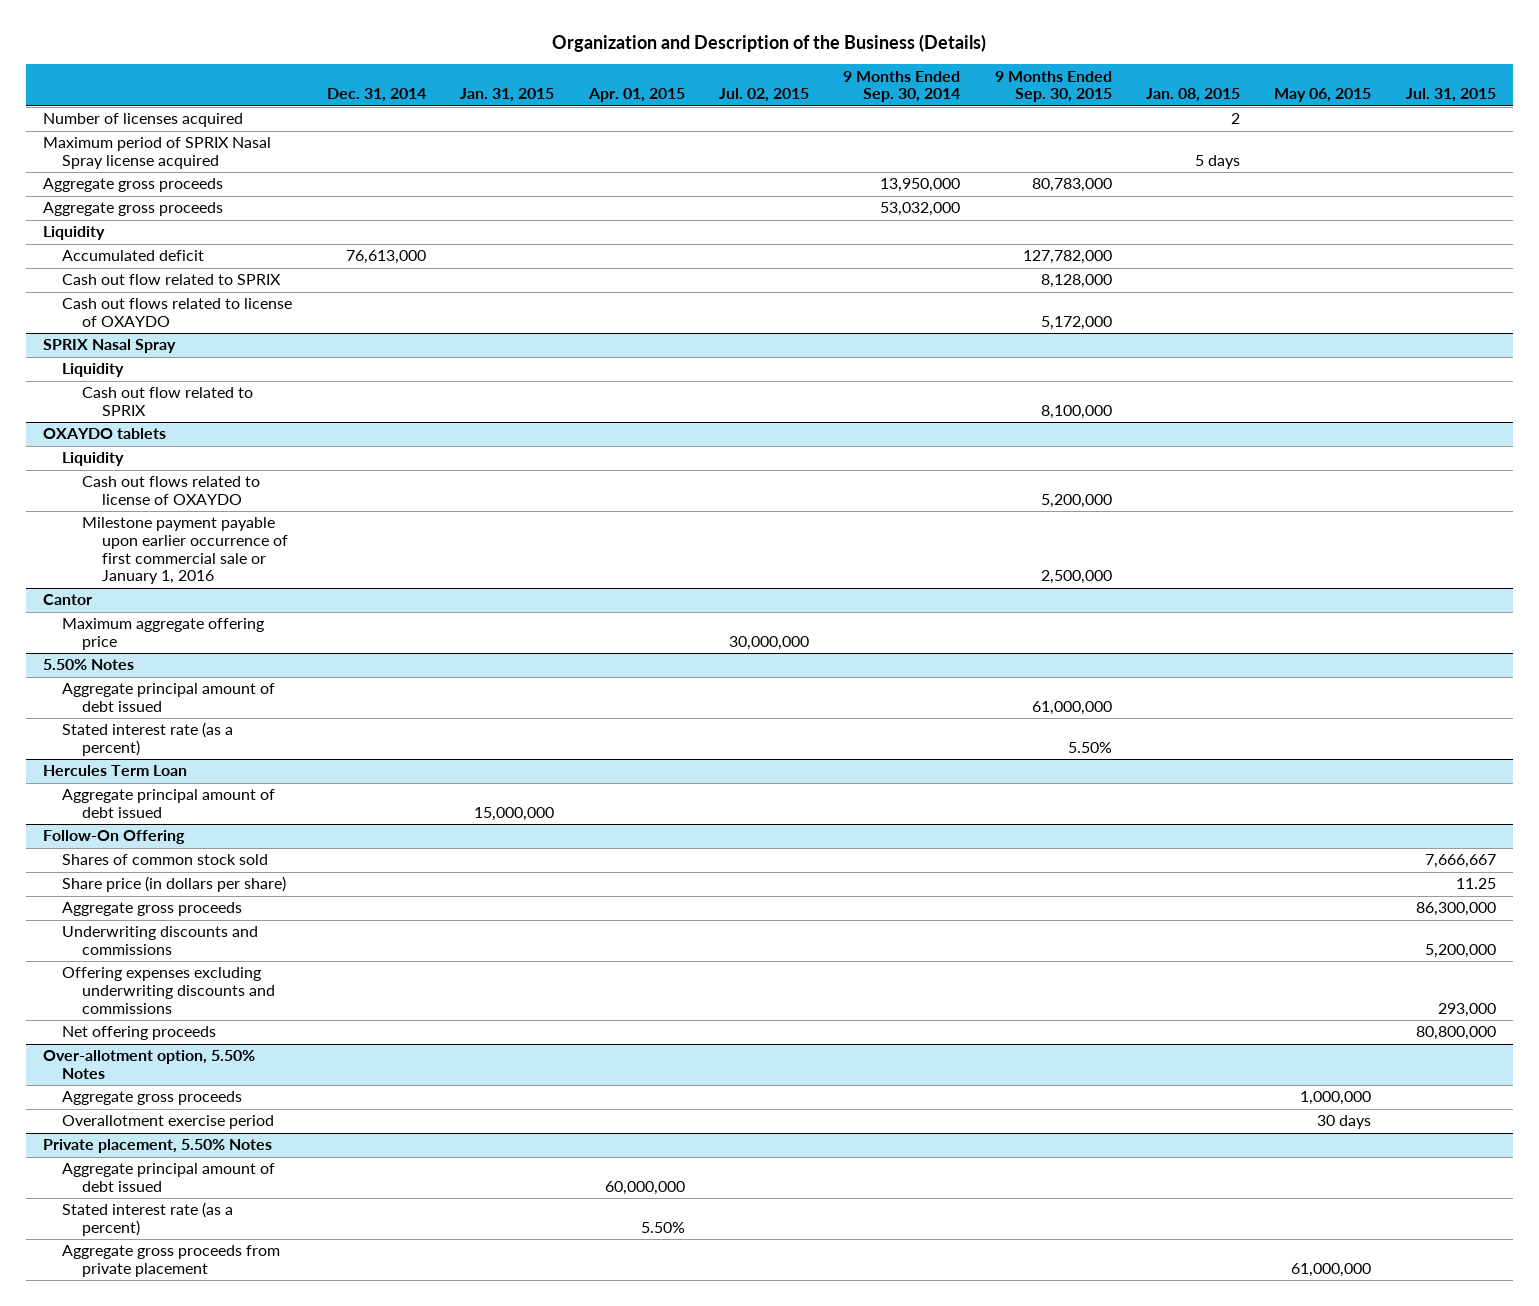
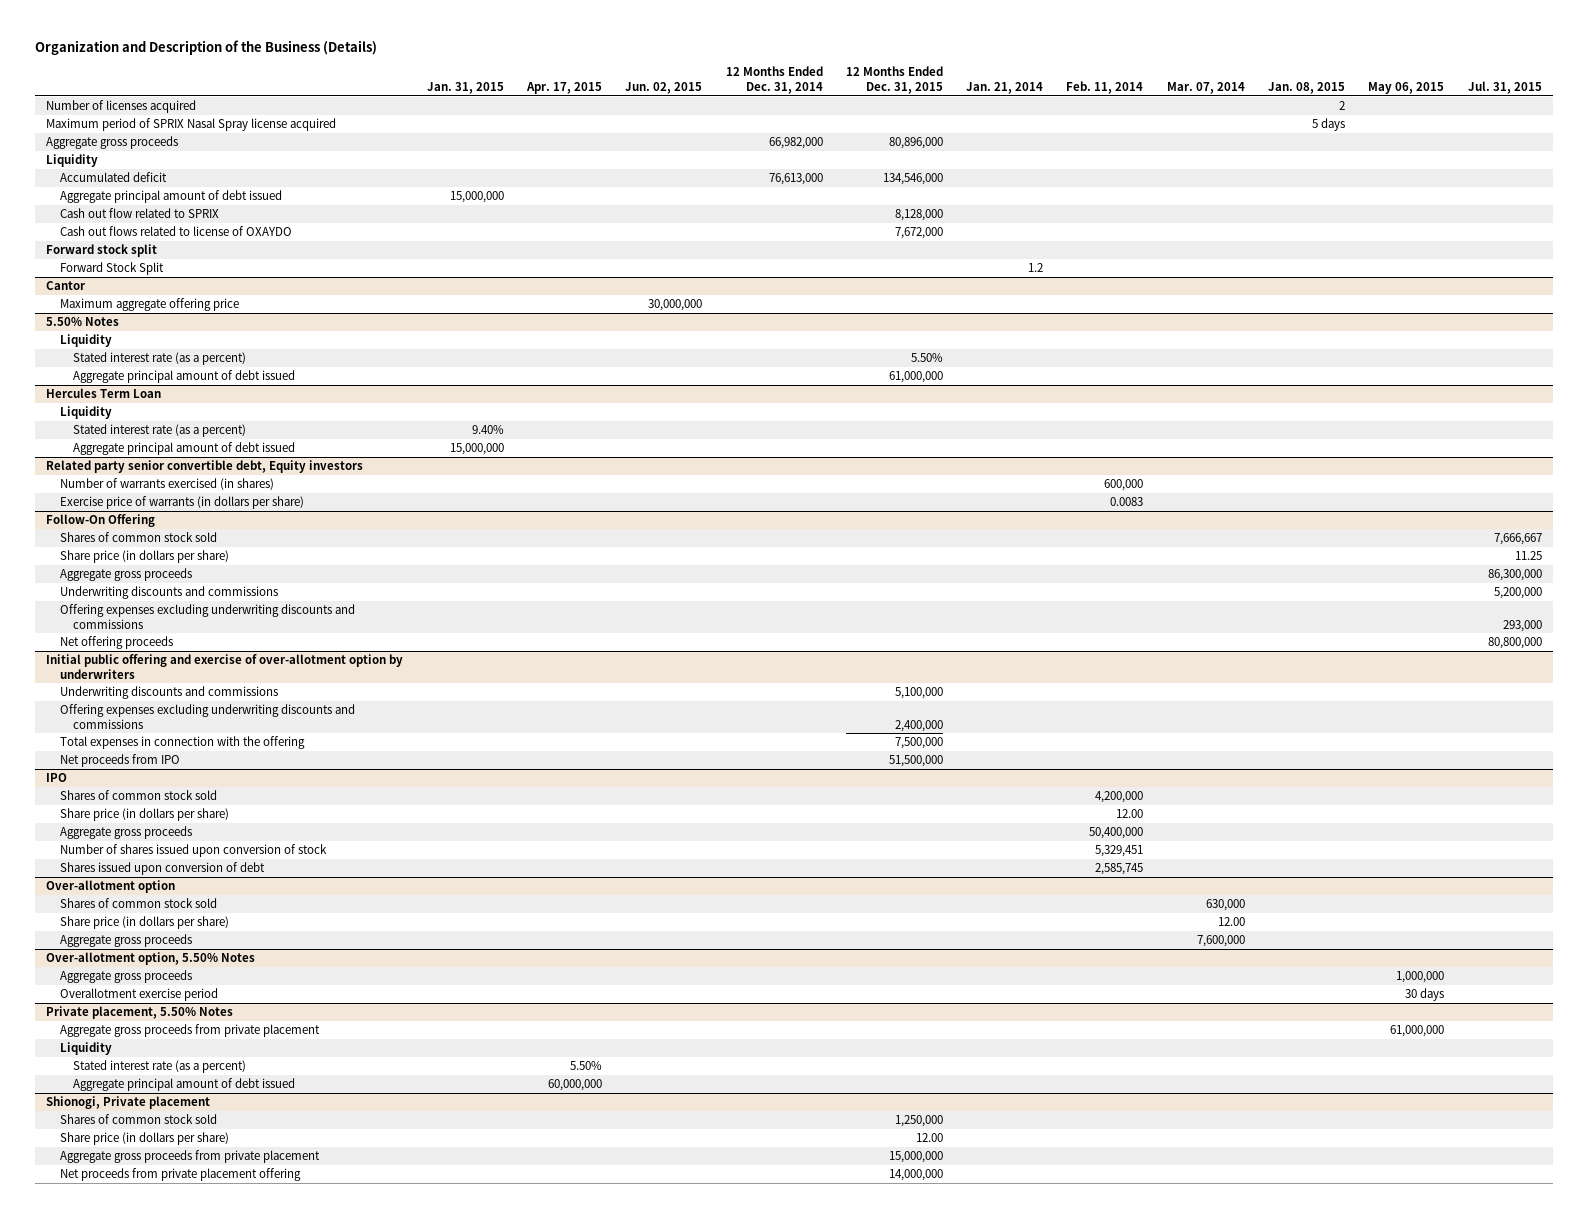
[326,88,426,103] Dec. 31, 2014 -> none
[587,88,685,103] Apr. 01, 2015 -> none
[718,88,809,103] Jul. 02, 2015 -> none
[843,70,961,103] 9 Months Ended Sep. 30, 2014 -> none
[994,70,1112,103] 9 Months Ended Sep. 30, 2015 -> none
none -> [525,82,602,95] Apr. 17, 2015
none -> [625,82,703,95] Jun. 02, 2015
none -> [725,66,823,95] 12 Months Ended Dec. 31, 2014
none -> [845,66,943,95] 12 Months Ended Dec. 31, 2015
none -> [966,82,1044,95] Jan. 21, 2014
none -> [1066,81,1144,95] Feb. 11, 2014
none -> [1166,82,1245,95] Mar. 07, 2014
[42,202,223,217] Aggregate gross proceeds -> none
none -> [59,189,282,203] Aggregate principal amount of debt issued
[42,339,176,354] SPRIX Nasal Spray -> none
[62,363,125,378] Liquidity -> none
[82,387,254,416] Cash out flow related to SPRIX -> none
[42,428,166,440] OXAYDO tablets -> none
[62,452,125,467] Liquidity -> none
[82,476,261,505] Cash out flows related to license of OXAYDO -> none
[82,517,288,585] Milestone payment payable upon earlier occurrence of first commercial sale or January 1, 2016 -> none
none -> [46,243,158,257] Forward stock split
none -> [59,261,164,275] Forward Stock Split
none -> [59,333,112,347] Liquidity
[62,683,276,712] Aggregate principal amount of debt issued -> [73,369,296,383] Aggregate principal amount of debt issued
none -> [59,405,112,419] Liquidity
none -> [73,423,247,437] Stated interest rate (as a percent)
none -> [46,459,364,473] Related party senior convertible debt, Equity investors
none -> [59,477,274,490] Number of warrants exercised (in shares)
none -> [59,495,304,509] Exercise price of warrants (in dollars per share)
none -> [46,653,404,679] Initial public offering and exercise of over-allotment option by underwriters
none -> [59,685,278,699] Underwriting discounts and commissions
none -> [59,703,355,729] Offering expenses excluding underwriting discounts and commissions
none -> [59,735,305,749] Total expenses in connection with the offering
none -> [59,753,180,767] Net proceeds from IPO
none -> [46,772,68,782] IPO
none -> [59,789,217,800] Shares of common stock sold
none -> [59,807,229,821] Share price (in dollars per share)
none -> [59,825,192,839] Aggregate gross proceeds
none -> [59,843,327,857] Number of shares issued upon conversion of stock
none -> [59,861,265,875] Shares issued upon conversion of debt
none -> [46,879,176,893] Over-allotment option
none -> [59,897,217,908] Shares of common stock sold
none -> [59,915,229,929] Share price (in dollars per share)
none -> [59,933,192,947] Aggregate gross proceeds
none -> [59,1041,112,1055] Liquidity
[62,1202,234,1236] Stated interest rate (as a percent) -> [73,1059,247,1073] Stated interest rate (as a percent)
[62,1163,276,1192] Aggregate principal amount of debt issued -> [73,1077,296,1091] Aggregate principal amount of debt issued
none -> [46,1095,211,1109] Shionogi, Private placement
none -> [59,1113,217,1124] Shares of common stock sold
none -> [59,1131,229,1145] Share price (in dollars per share)
none -> [59,1149,320,1163] Aggregate gross proceeds from private placement
none -> [59,1167,301,1181] Net proceeds from private placement offering

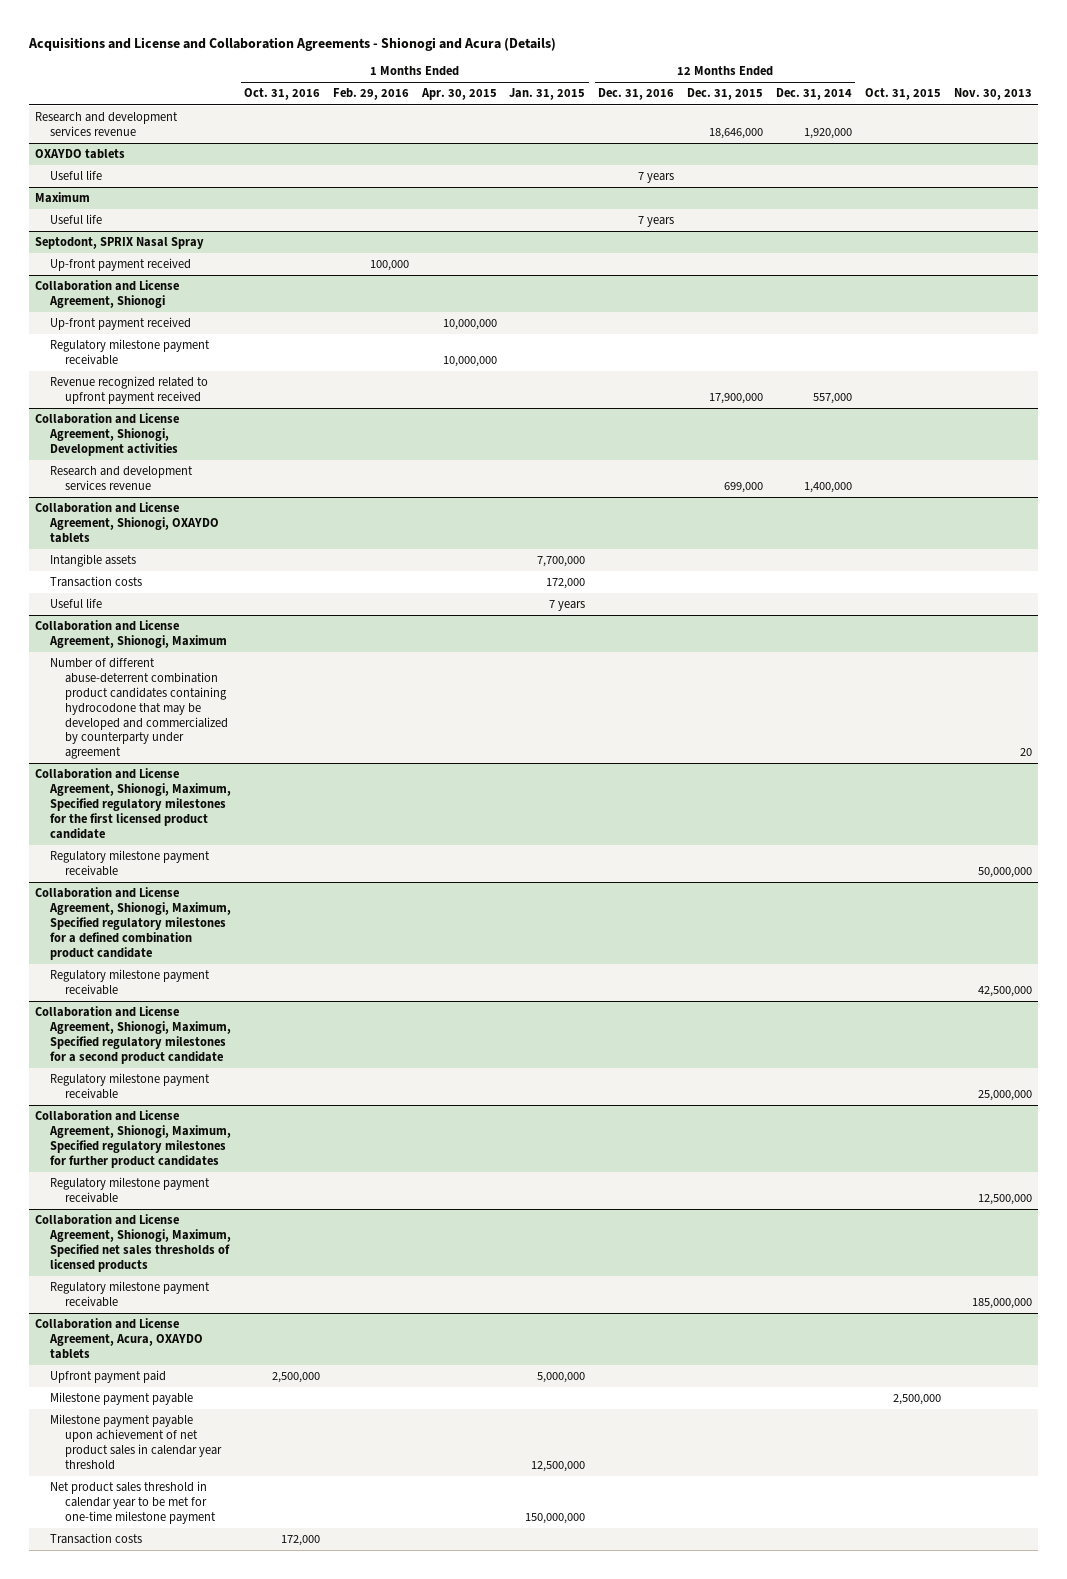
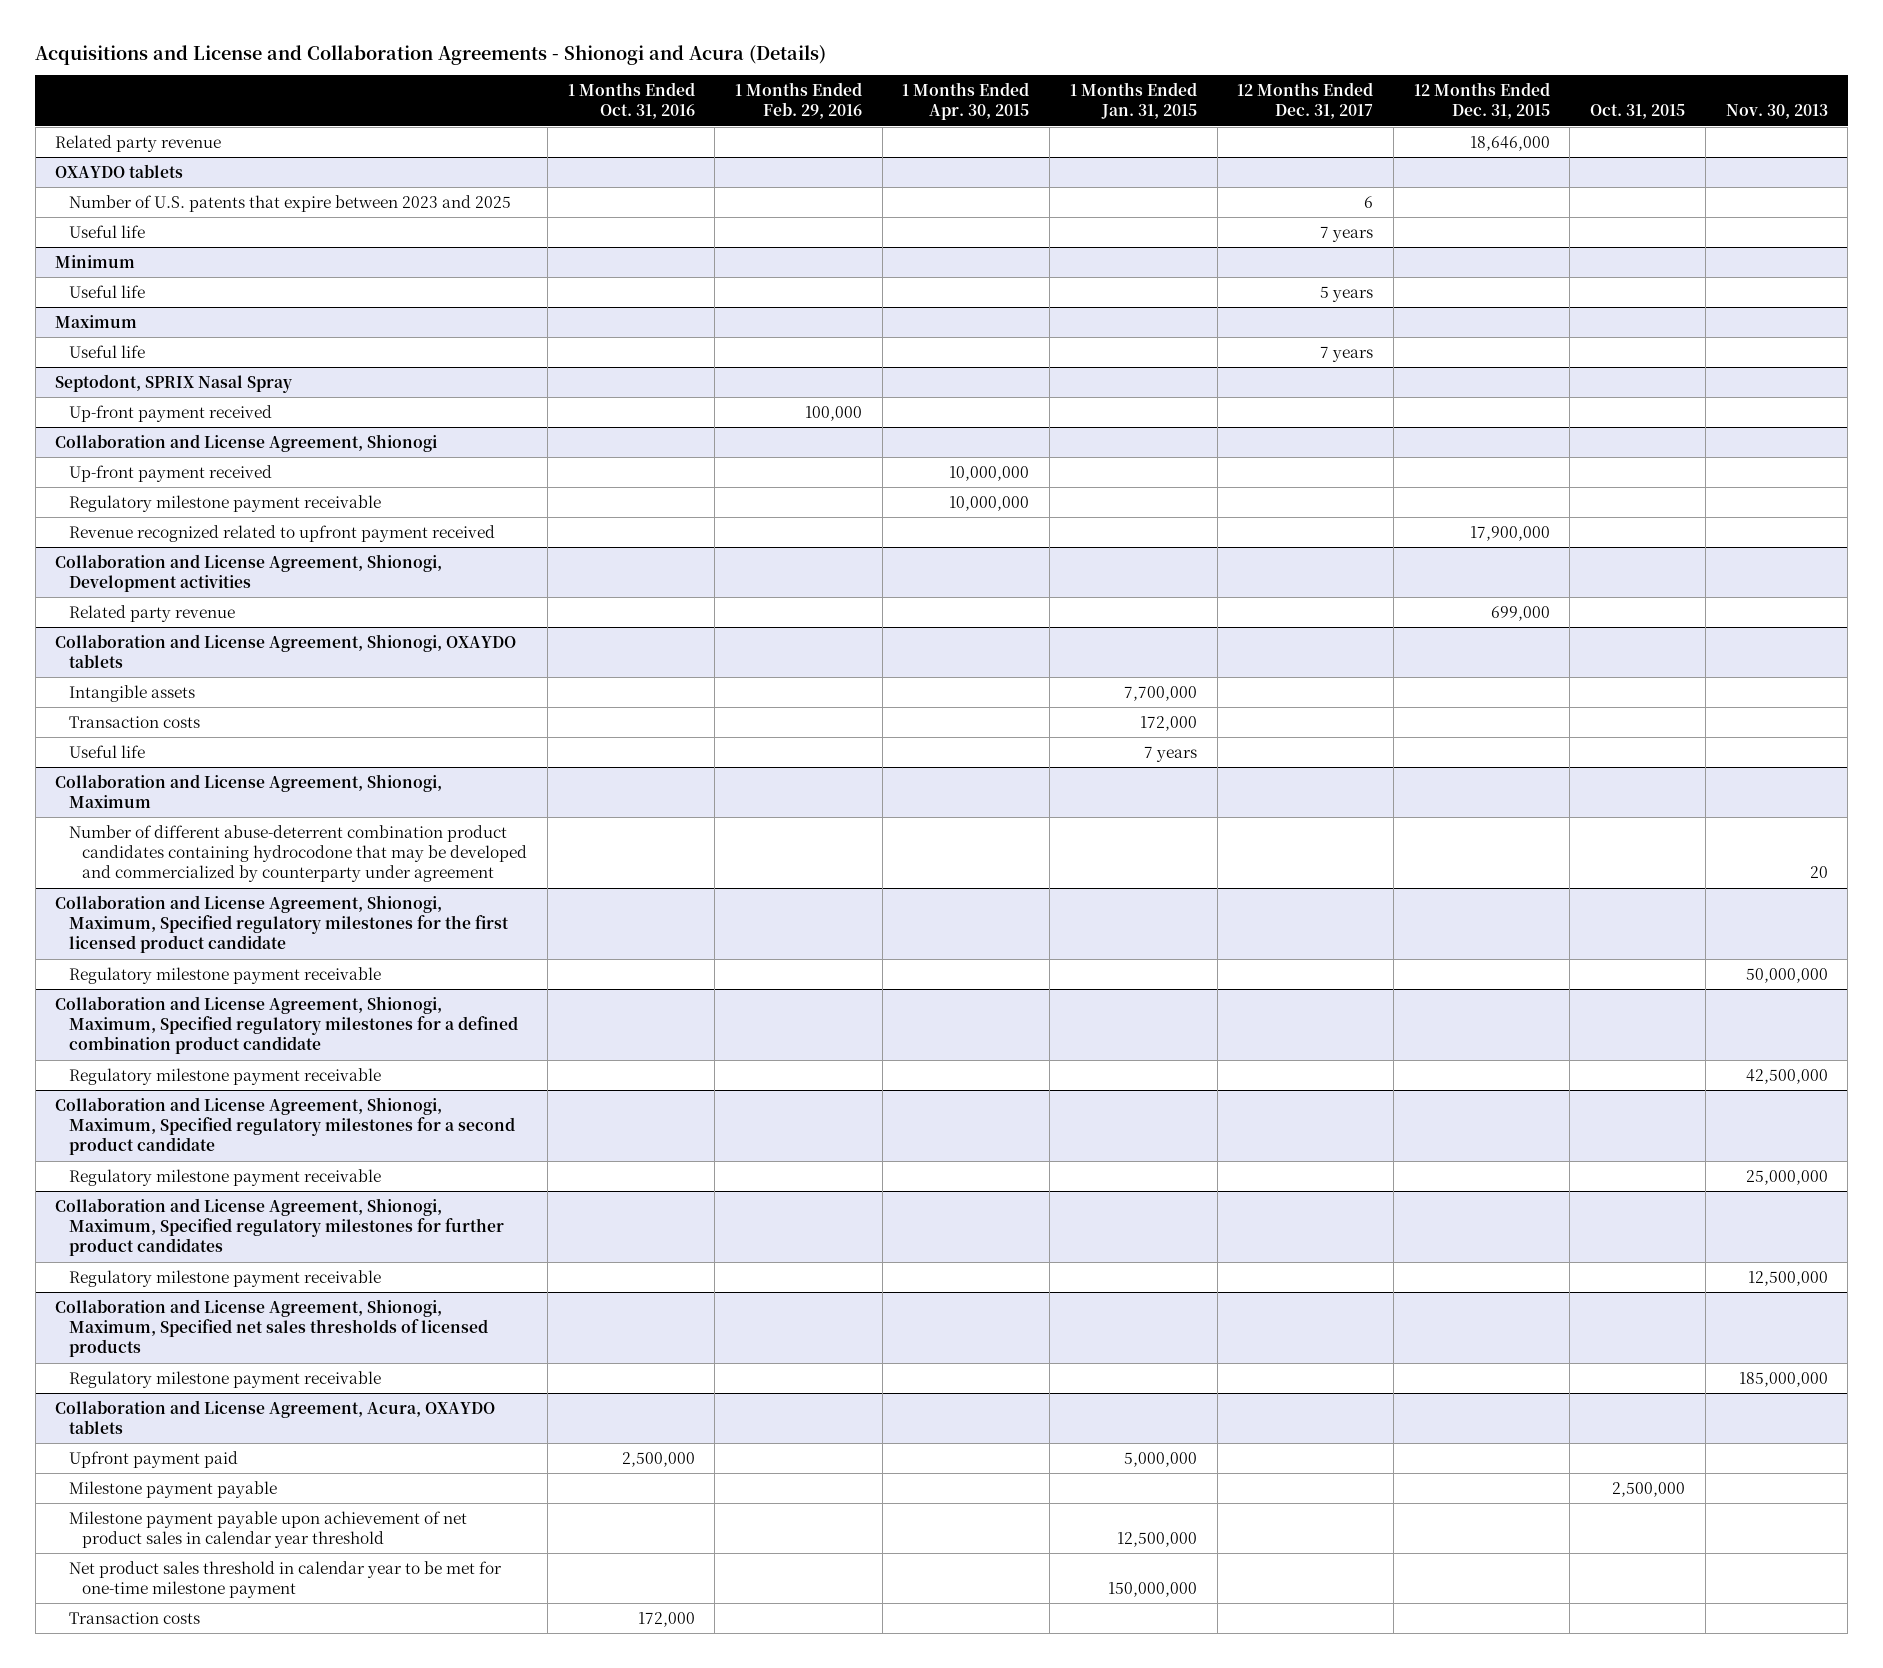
[598,88,675,101] Dec. 31, 2016 -> none
[775,88,852,101] Dec. 31, 2014 -> none
none -> [1237,81,1374,120] 12 Months Ended Dec. 31, 2017
[35,112,179,137] Research and development services revenue -> [55,134,222,152] Related party revenue
none -> [68,194,511,212] Number of U.S. patents that expire between 2023 and 2025
none -> [55,254,136,268] Minimum
none -> [68,284,145,298] Useful life
[49,466,193,491] Research and development services revenue -> [68,604,235,622] Related party revenue

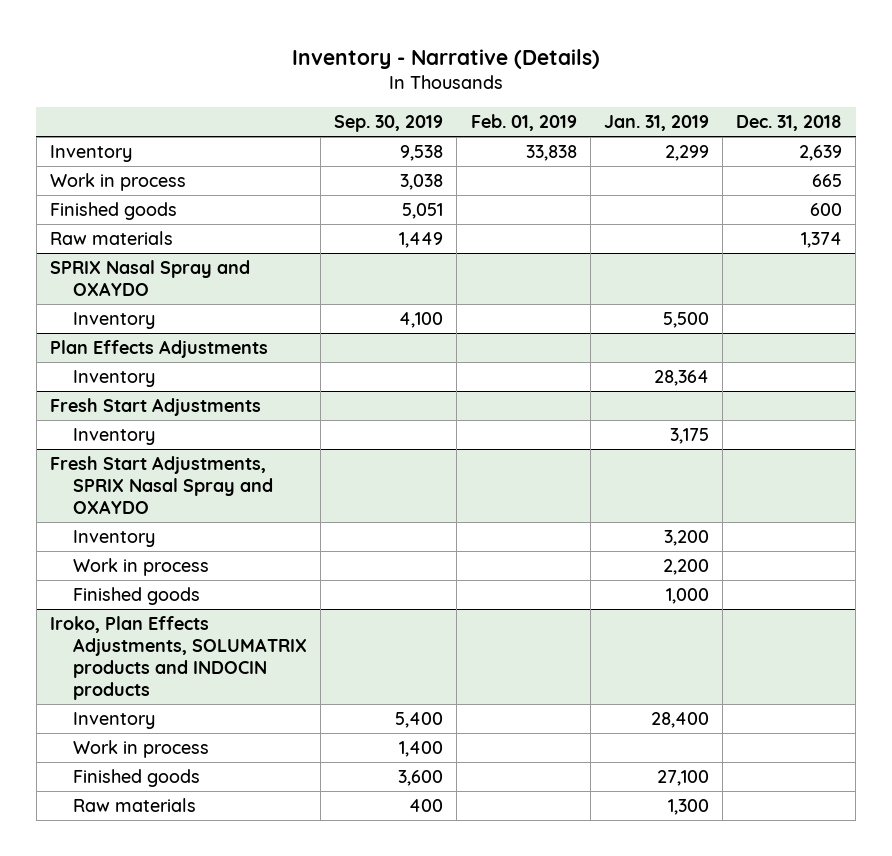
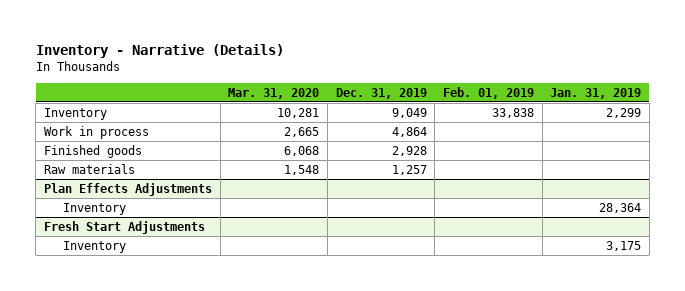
[334,115,444,133] Sep. 30, 2019 -> none
[736,115,843,132] Dec. 31, 2018 -> none
none -> [228,87,320,99] Mar. 31, 2020
none -> [335,87,427,99] Dec. 31, 2019
[49,259,250,296] SPRIX Nasal Spray and OXAYDO -> none
[72,311,155,329] Inventory -> none
[49,455,273,514] Fresh Start Adjustments, SPRIX Nasal Spray and OXAYDO -> none
[72,529,155,547] Inventory -> none
[72,557,209,576] Work in process -> none
[72,586,200,605] Finished goods -> none
[49,615,307,700] Iroko, Plan Effects Adjustments, SOLUMATRIX products and INDOCIN products -> none
[72,711,155,729] Inventory -> none
[72,739,209,758] Work in process -> none
[72,768,200,787] Finished goods -> none
[72,797,196,812] Raw materials -> none

